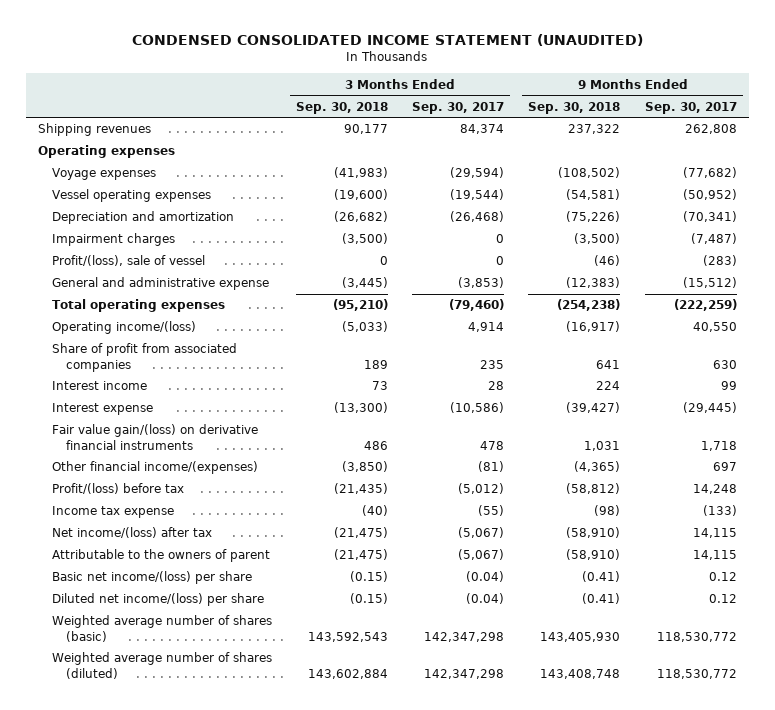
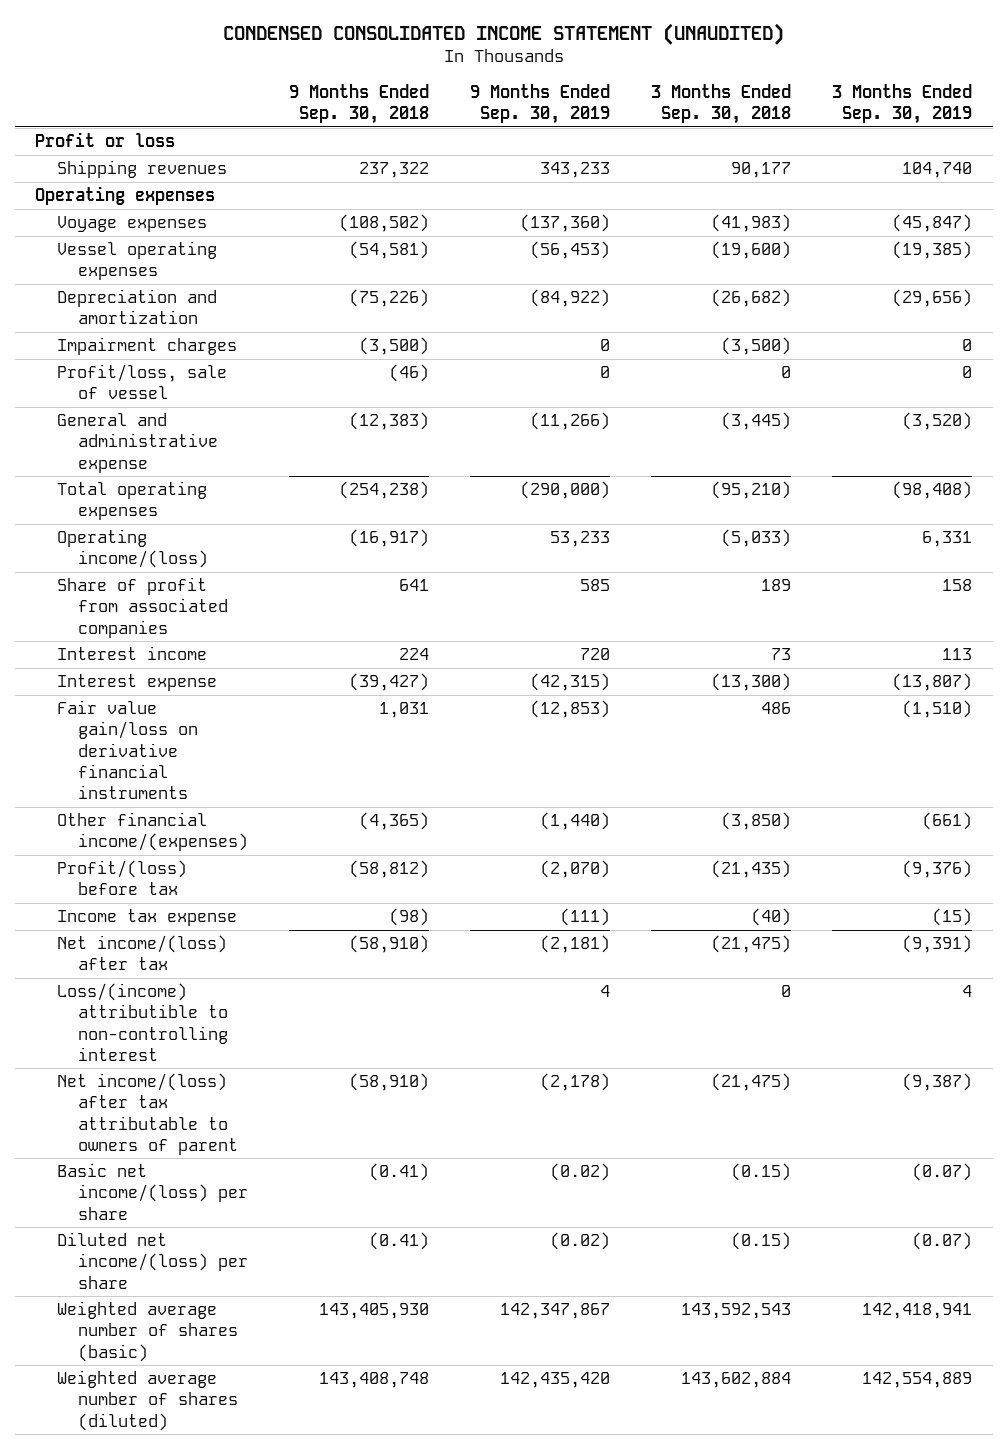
[412,101,505,114] Sep. 30, 2017 -> none
[644,101,737,114] Sep. 30, 2017 -> none
none -> [470,83,611,125] 9 Months Ended Sep. 30, 2019
none -> [832,83,973,125] 3 Months Ended Sep. 30, 2019
none -> [35,132,176,148] Profit or loss
[51,255,205,267] Profit/(loss), sale of vessel -> [56,364,227,400] Profit/loss, sale of vessel
[51,424,258,450] Fair value gain/(loss) on derivative financial instruments -> [56,700,198,800] Fair value gain/loss on derivative financial instruments
none -> [56,983,228,1061] Loss/(income) attributible to non-controlling interest
[51,549,270,563] Attributable to the owners of parent -> [56,1073,238,1155] Net income/(loss) after tax attributable to owners of parent

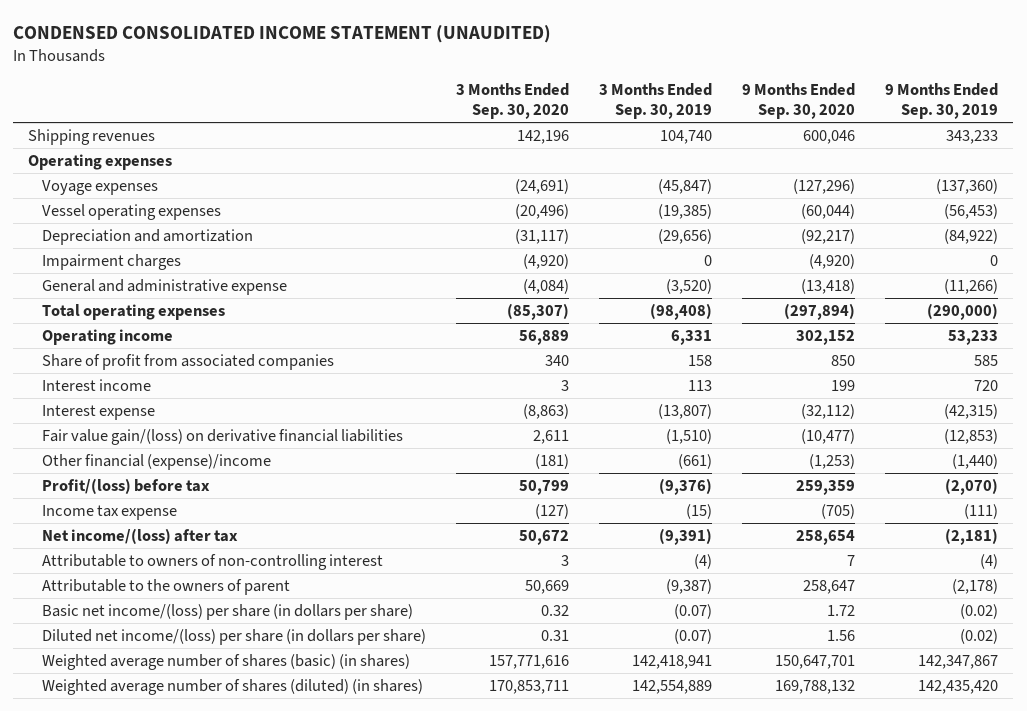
[288,83,429,125] 9 Months Ended Sep. 30, 2018 -> none
[651,83,792,125] 3 Months Ended Sep. 30, 2018 -> none
none -> [456,82,570,120] 3 Months Ended Sep. 30, 2020
none -> [742,82,856,120] 9 Months Ended Sep. 30, 2020
[35,132,176,148] Profit or loss -> none
[56,364,227,400] Profit/loss, sale of vessel -> none
[56,529,208,569] Operating income/(loss) -> [42,328,174,345] Operating income
[56,700,198,800] Fair value gain/loss on derivative financial instruments -> [42,428,404,445] Fair value gain/(loss) on derivative financial liabilities
[56,812,248,852] Other financial income/(expenses) -> [42,453,272,470] Other financial (expense)/income
[56,983,228,1061] Loss/(income) attributible to non-controlling interest -> [42,553,384,570] Attributable to owners of non-controlling interest
[600,985,611,998] 4 -> [980,553,999,569] (4)
[962,985,973,998] 4 -> [694,553,713,569] (4)
[56,1073,238,1155] Net income/(loss) after tax attributable to owners of parent -> [42,578,291,595] Attributable to the owners of parent
[56,1163,248,1220] Basic net income/(loss) per share -> [42,603,414,620] Basic net income/(loss) per share (in dollars per share)
[56,1232,248,1289] Diluted net income/(loss) per share -> [42,628,427,645] Diluted net income/(loss) per share (in dollars per share)
[56,1301,238,1362] Weighted average number of shares (basic) -> [42,653,411,670] Weighted average number of shares (basic) (in shares)
[56,1370,238,1431] Weighted average number of shares (diluted) -> [42,678,424,695] Weighted average number of shares (diluted) (in shares)

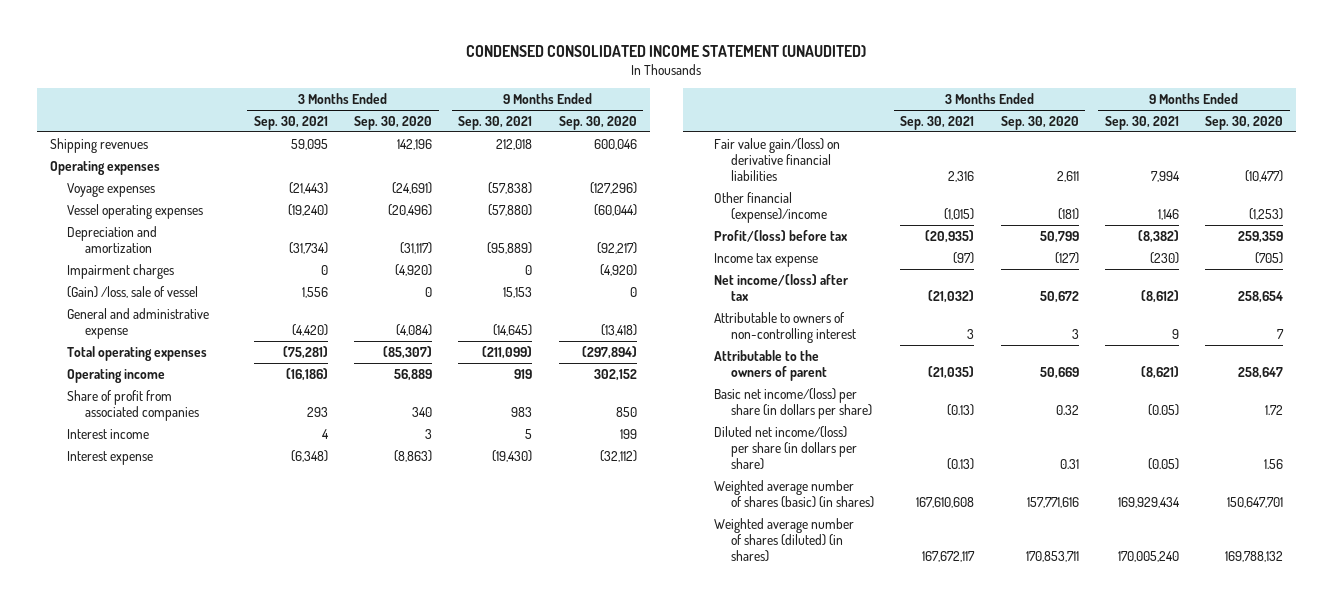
[599,82,713,120] 3 Months Ended Sep. 30, 2019 -> none
[885,82,999,120] 9 Months Ended Sep. 30, 2019 -> none
none -> [253,115,328,130] Sep. 30, 2021
none -> [458,115,533,130] Sep. 30, 2021
none -> [67,285,199,298] (Gain) /loss, sale of vessel

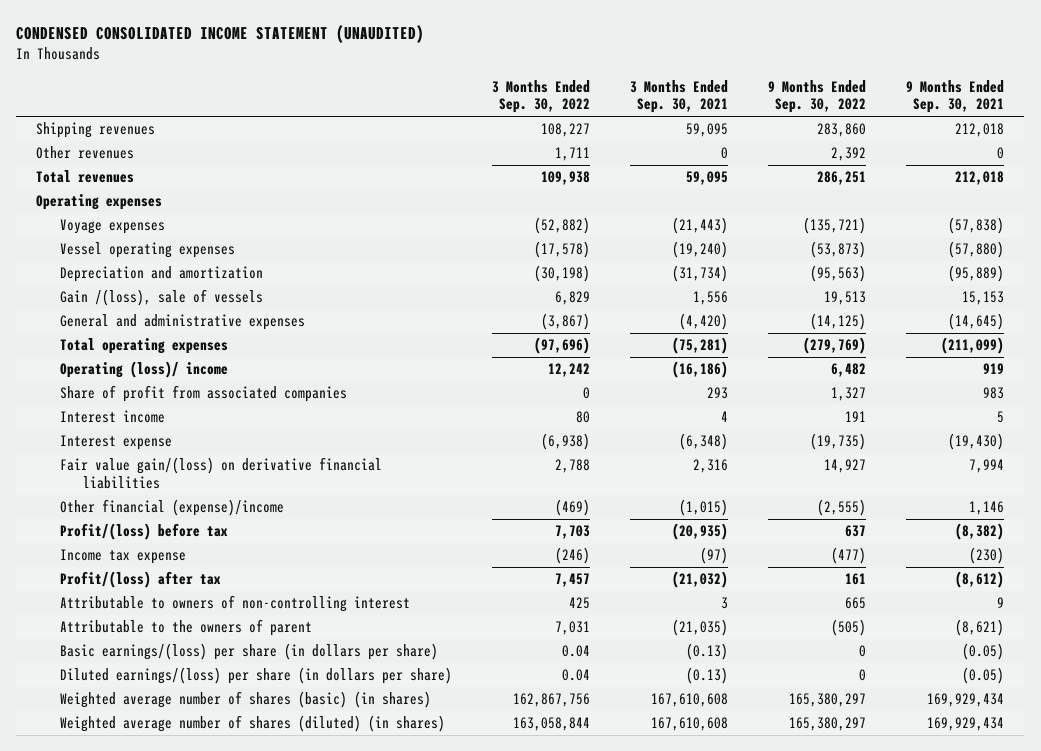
[354,115,433,130] Sep. 30, 2020 -> none
[558,115,637,130] Sep. 30, 2020 -> none
none -> [492,79,591,114] 3 Months Ended Sep. 30, 2022
none -> [768,79,867,114] 9 Months Ended Sep. 30, 2022
none -> [36,146,135,160] Other revenues
none -> [36,170,135,184] Total revenues
[67,263,175,279] Impairment charges -> none
[67,285,199,298] (Gain) /loss, sale of vessel -> [59,289,263,307] Gain /(loss), sale of vessels
[67,307,210,339] General and administrative expense -> [59,314,305,331] General and administrative expenses
[67,368,166,383] Operating income -> [59,361,228,379] Operating (loss)/ income
[713,273,849,301] Net income/(loss) after tax -> [59,571,221,589] Profit/(loss) after tax
[713,387,873,419] Basic net income/(loss) per share (in dollars per share) -> [59,643,438,661] Basic earnings/(loss) per share (in dollars per share)
[713,425,858,471] Diluted net income/(loss) per share (in dollars per share) -> [59,667,452,685] Diluted earnings/(loss) per share (in dollars per share)
[922,551,976,563] 167,672,117 -> [651,717,729,732] 167,610,608
[1117,551,1179,563] 170,005,240 -> [927,717,1005,732] 169,929,434

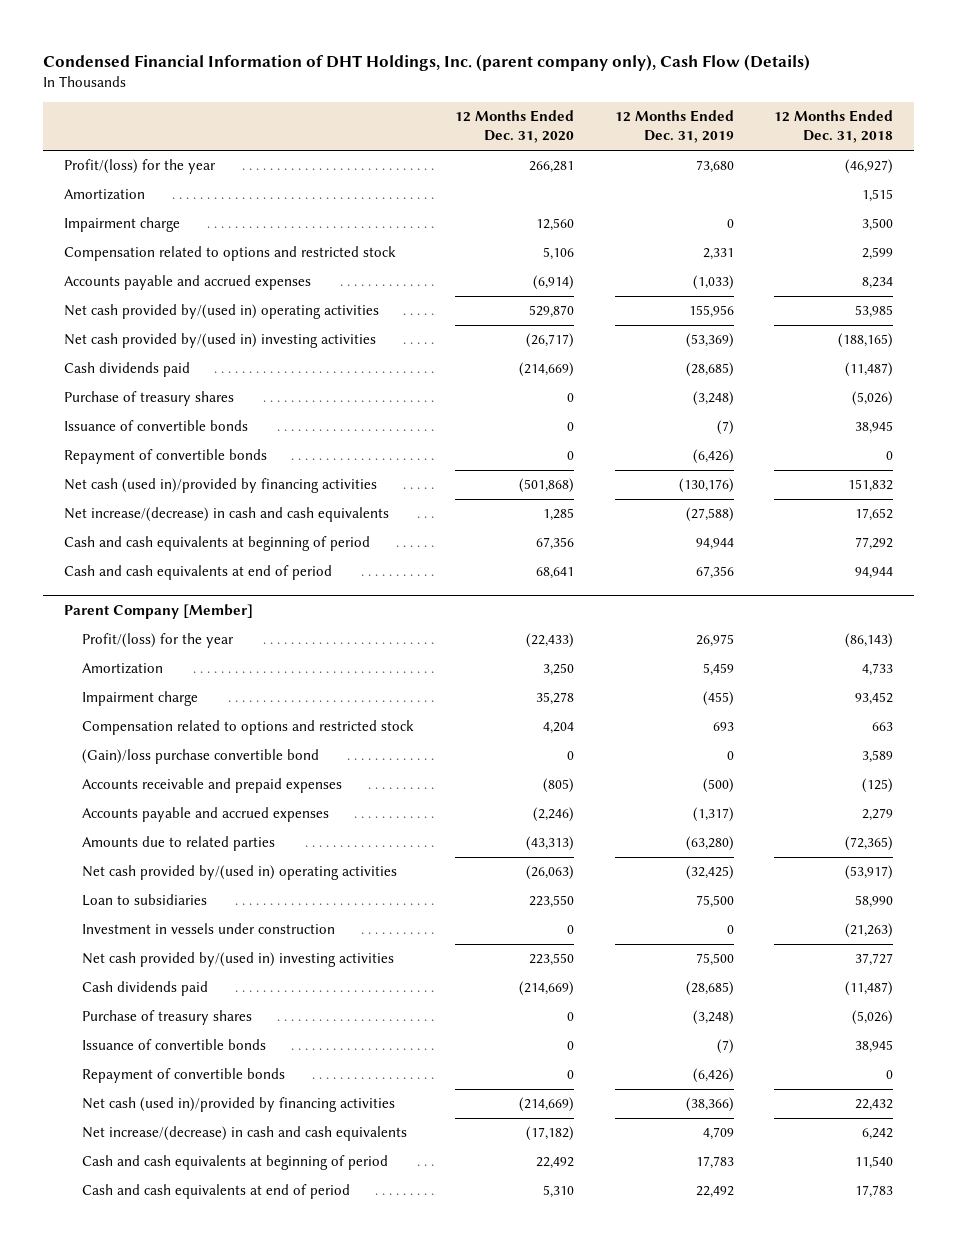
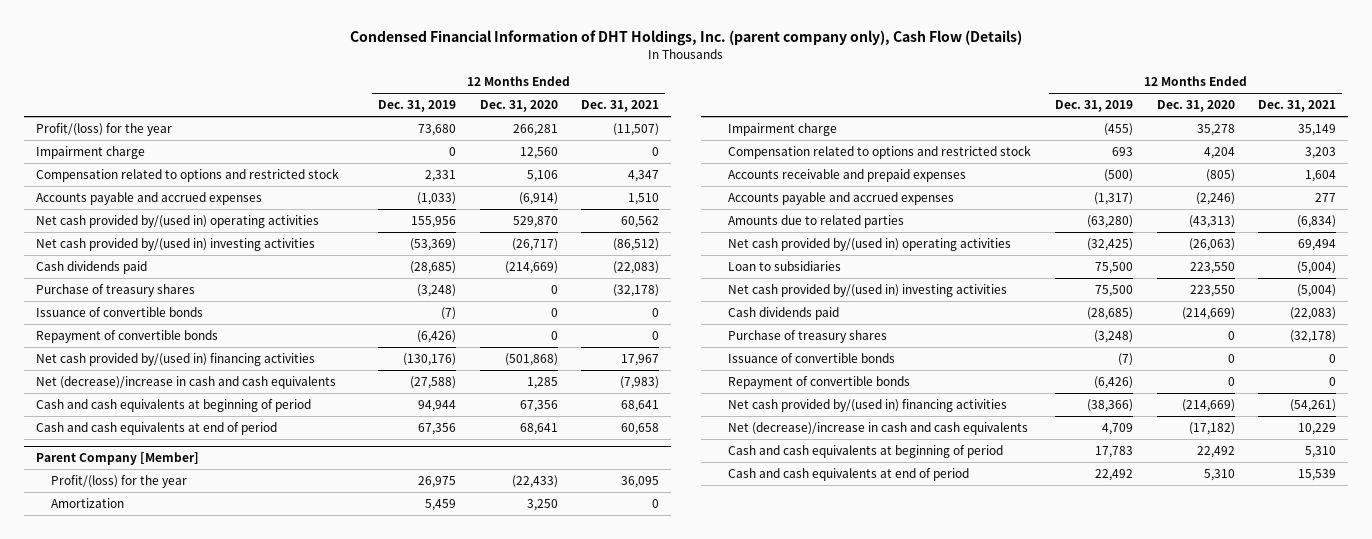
[774,110,894,144] 12 Months Ended Dec. 31, 2018 -> none
none -> [581,100,660,113] Dec. 31, 2021
[63,189,145,201] Amortization -> none
[63,478,377,494] Net cash (used in)/provided by financing activities -> [35,352,315,366] Net cash provided by/(used in) financing activities
[63,507,389,523] Net increase/(decrease) in cash and cash equivalents -> [35,375,336,389] Net (decrease)/increase in cash and cash equivalents
[82,749,320,765] (Gain)/loss purchase convertible bond -> none
[82,923,336,935] Investment in vessels under construction -> none
[82,1097,396,1113] Net cash (used in)/provided by financing activities -> [728,398,1008,412] Net cash provided by/(used in) financing activities
[82,1126,408,1142] Net increase/(decrease) in cash and cash equivalents -> [728,421,1029,435] Net (decrease)/increase in cash and cash equivalents

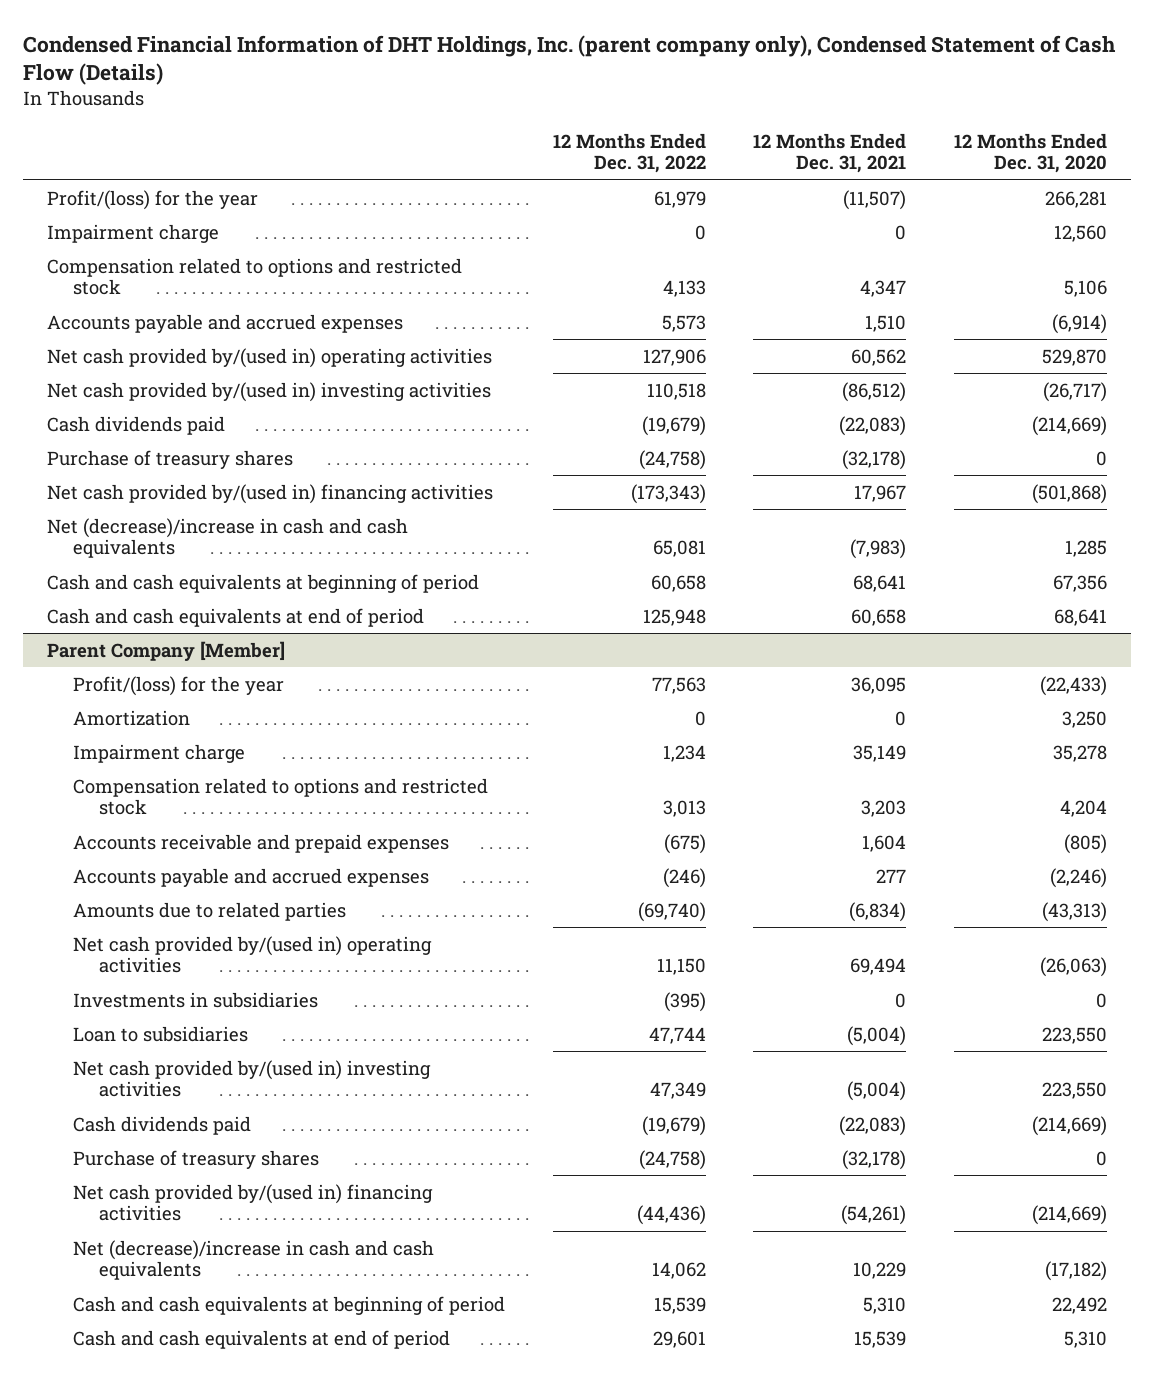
[349,30,1022,47] Condensed Financial Information of DHT Holdings, Inc. (parent company only), Cash Flow (Details) -> [23,34,1117,86] Condensed Financial Information of DHT Holdings, Inc. (parent company only), Condensed Statement of Cash Flow (Details)
[377,100,456,113] Dec. 31, 2019 -> none
none -> [552,132,706,174] 12 Months Ended Dec. 31, 2022
[35,306,203,317] Issuance of convertible bonds -> none
[35,329,218,343] Repayment of convertible bonds -> none
none -> [73,991,319,1008] Investments in subsidiaries
[728,352,896,363] Issuance of convertible bonds -> none
[728,375,911,389] Repayment of convertible bonds -> none

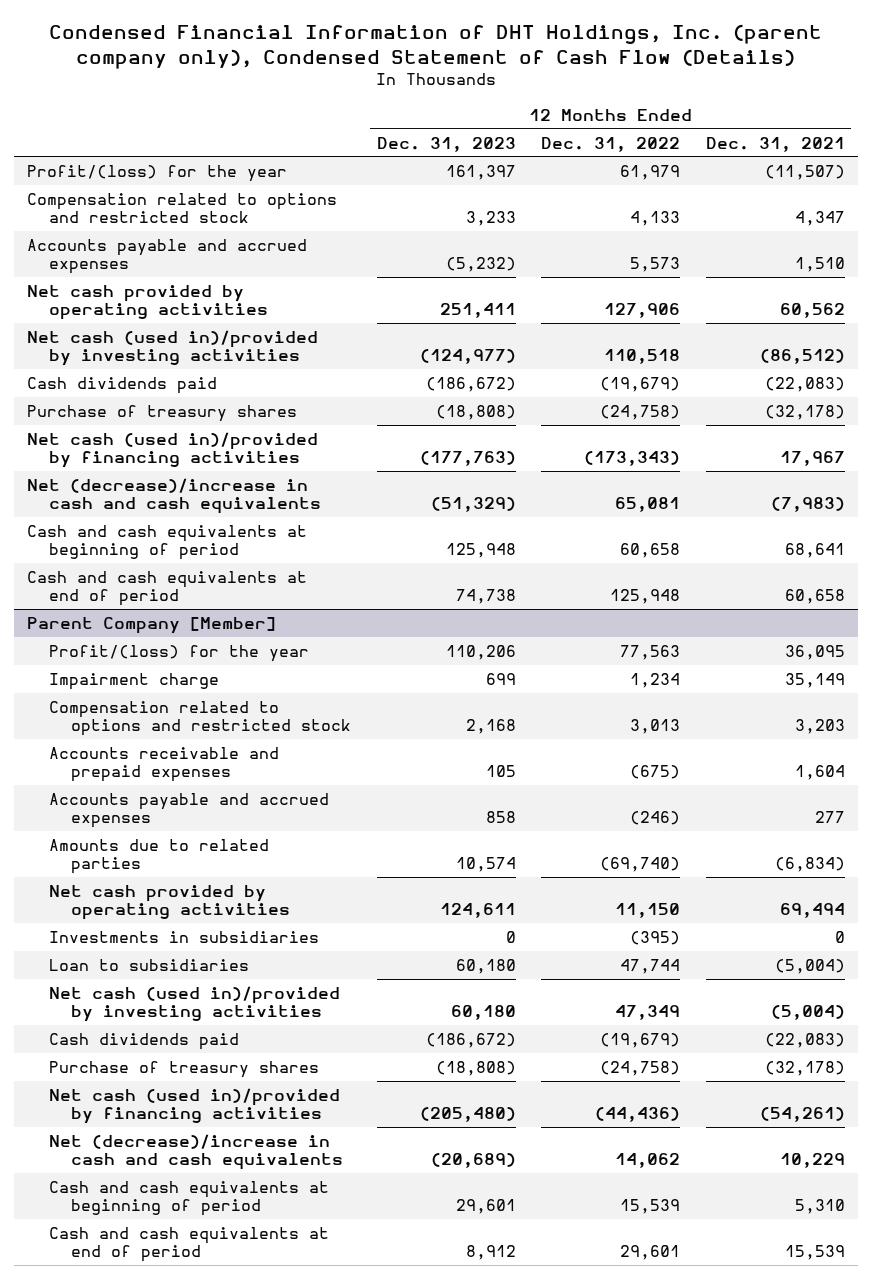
[954,132,1108,174] 12 Months Ended Dec. 31, 2020 -> none
none -> [376,136,516,152] Dec. 31, 2023
[46,223,219,243] Impairment charge -> none
[46,347,492,368] Net cash provided by/(used in) operating activities -> [26,284,268,321] Net cash provided by operating activities
[46,381,491,402] Net cash provided by/(used in) investing activities -> [26,329,318,367] Net cash (used in)/provided by investing activities
[46,483,493,504] Net cash provided by/(used in) financing activities -> [26,431,318,469] Net cash (used in)/provided by financing activities
[73,709,191,726] Amortization -> none
[73,935,433,974] Net cash provided by/(used in) operating activities -> [48,884,290,921] Net cash provided by operating activities
[73,1059,432,1098] Net cash provided by/(used in) investing activities -> [48,985,340,1023] Net cash (used in)/provided by investing activities
[73,1183,434,1222] Net cash provided by/(used in) financing activities -> [48,1087,340,1125] Net cash (used in)/provided by financing activities

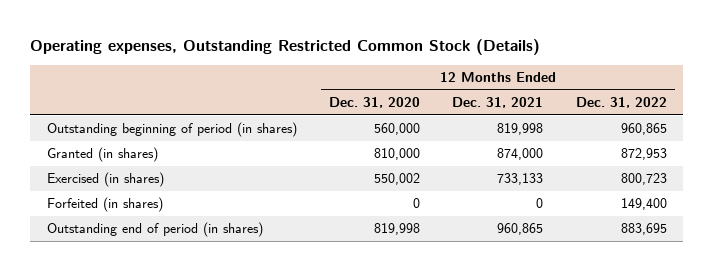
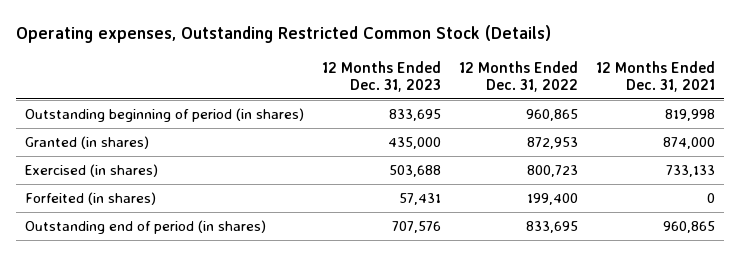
[328,96,420,108] Dec. 31, 2020 -> none
none -> [321,60,441,92] 12 Months Ended Dec. 31, 2023
[620,198,667,211] 149,400 -> [526,192,578,205] 199,400
[620,223,667,236] 883,695 -> [525,220,578,233] 833,695

